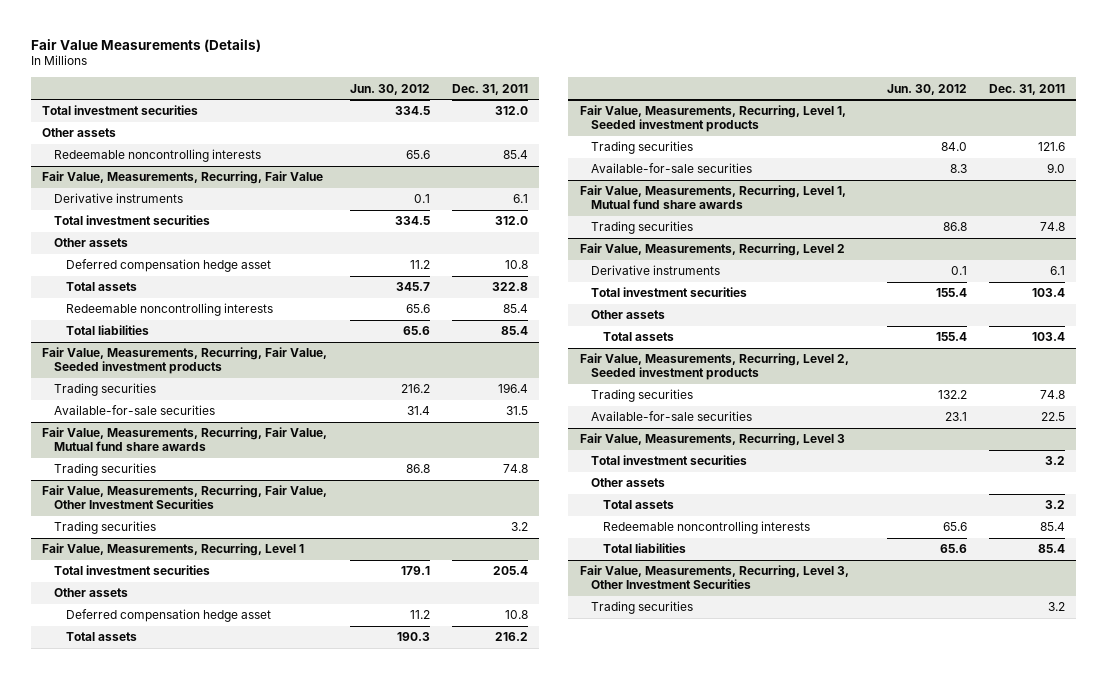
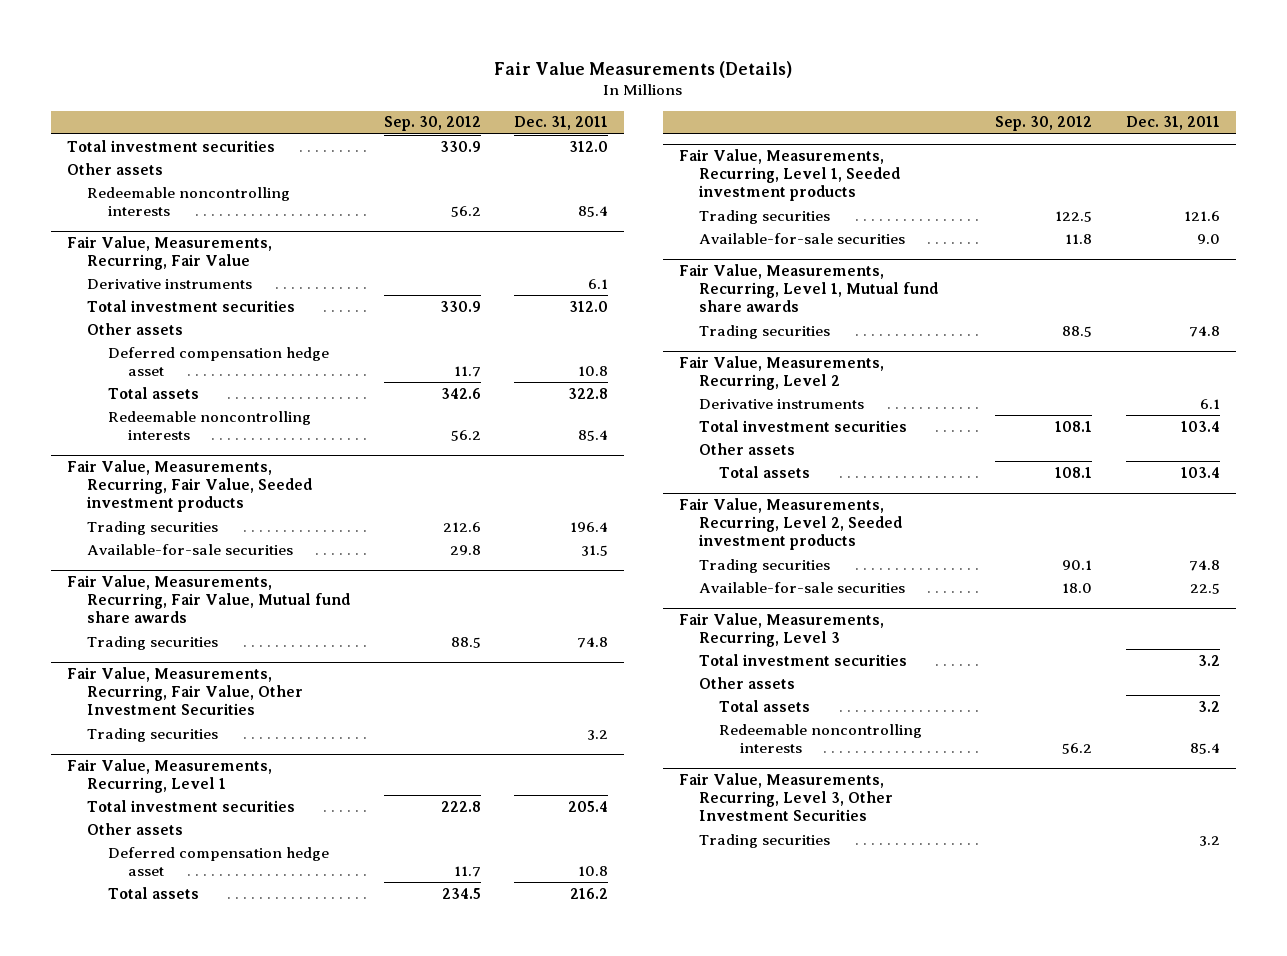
[349,83,430,95] Jun. 30, 2012 -> none
none -> [383,116,481,132] Sep. 30, 2012
[65,325,149,336] Total liabilities -> none
[602,543,686,554] Total liabilities -> none

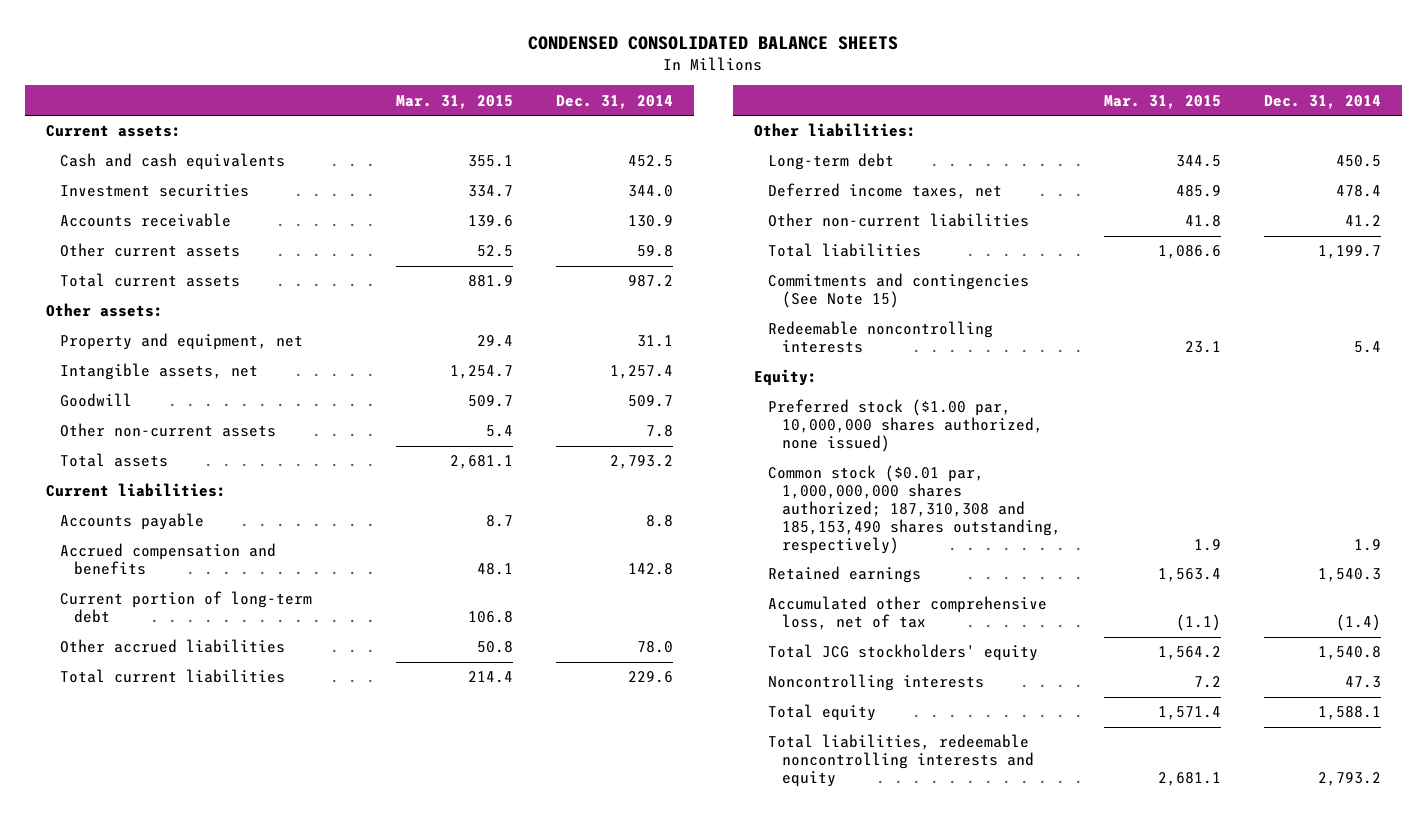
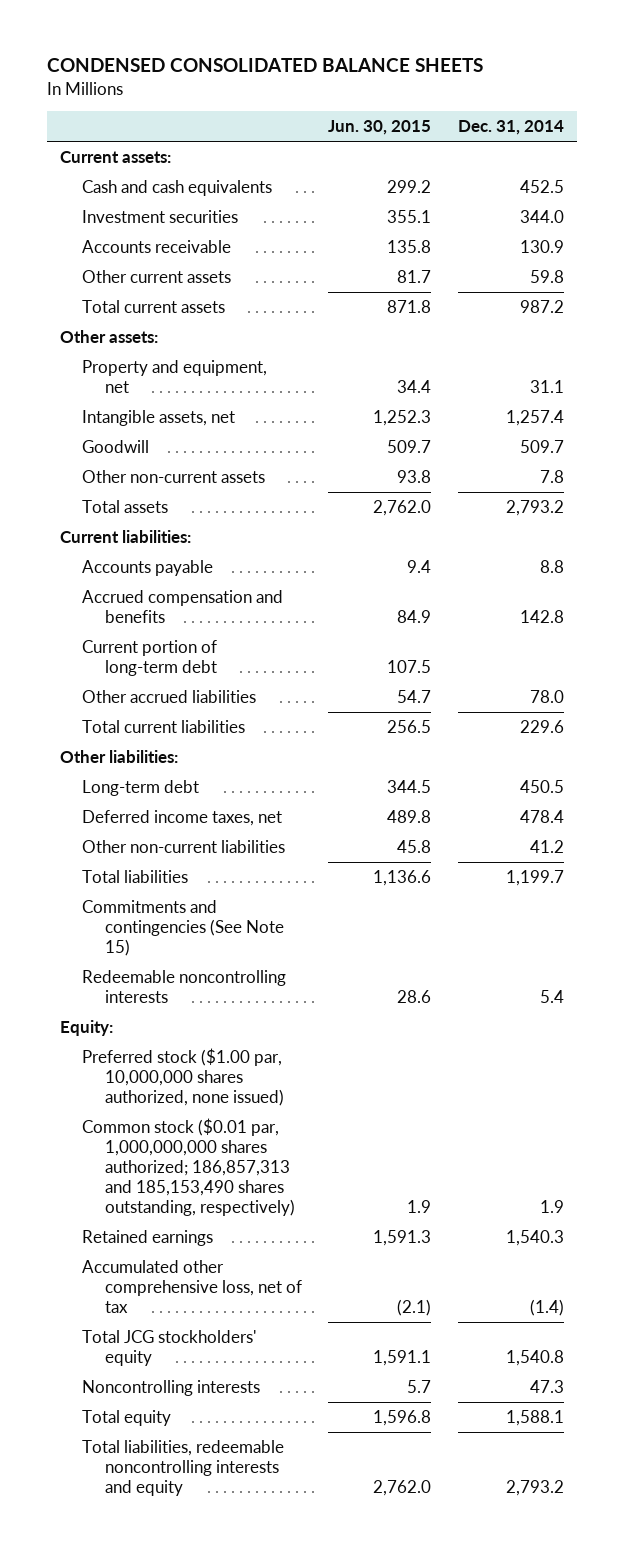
[396,94,514,109] Mar. 31, 2015 -> none
none -> [328,120,432,136] Jun. 30, 2015
[768,465,1062,554] Common stock ($0.01 par, 1,000,000,000 shares authorized; 187,310,308 and 185,153,490 shares outstanding, respectively) -> [82,1117,295,1217] Common stock ($0.01 par, 1,000,000,000 shares authorized; 186,857,313 and 185,153,490 shares outstanding, respectively)

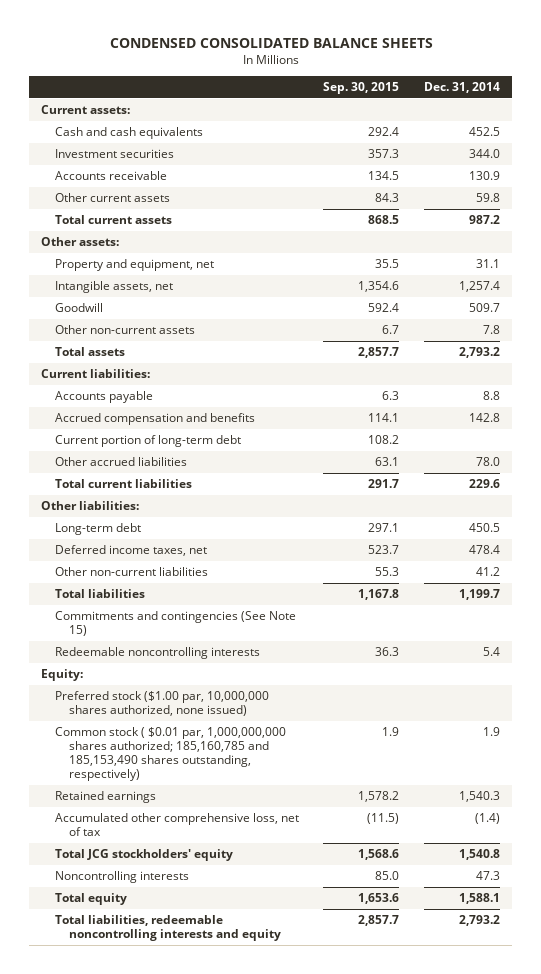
[328,120,432,136] Jun. 30, 2015 -> none
none -> [323,82,400,95] Sep. 30, 2015
[82,1117,295,1217] Common stock ($0.01 par, 1,000,000,000 shares authorized; 186,857,313 and 185,153,490 shares outstanding, respectively) -> [55,727,287,782] Common stock ( $0.01 par, 1,000,000,000 shares authorized; 185,160,785 and 185,153,490 shares outstanding, respectively)

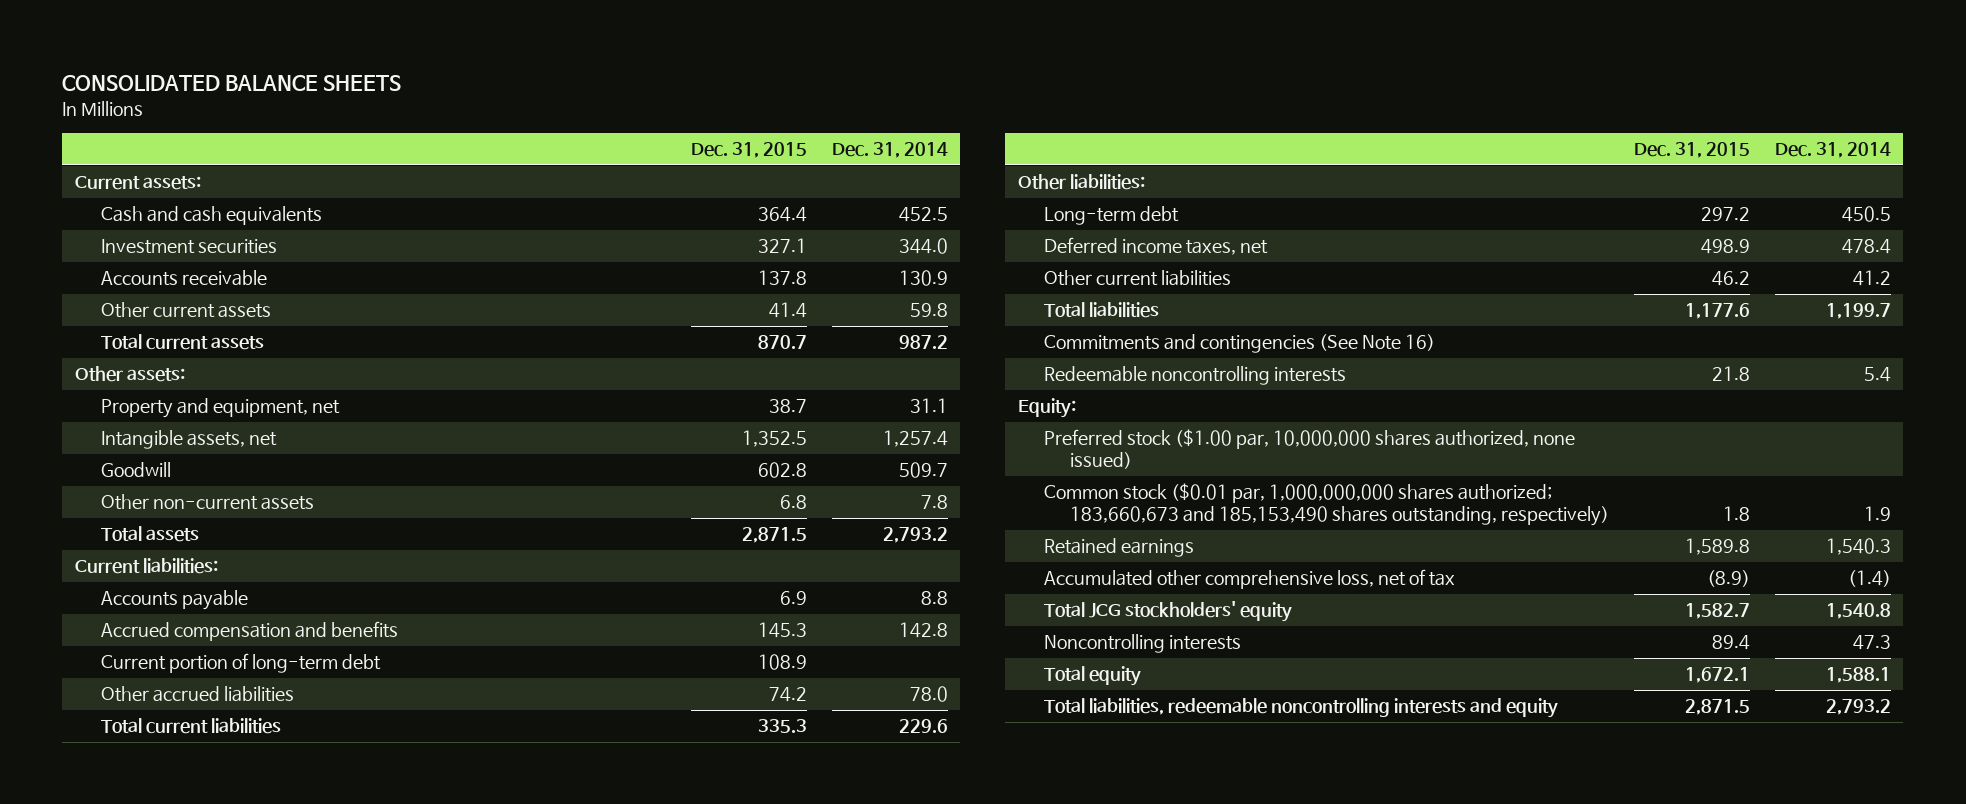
[109,38,433,49] CONDENSED CONSOLIDATED BALANCE SHEETS -> [62,75,402,92] CONSOLIDATED BALANCE SHEETS
[323,82,400,95] Sep. 30, 2015 -> none
none -> [690,142,807,159] Dec. 31, 2015
[55,567,209,577] Other non-current liabilities -> [1043,270,1231,287] Other current liabilities
[55,611,297,637] Commitments and contingencies (See Note 15) -> [1043,334,1435,354] Commitments and contingencies (See Note 16)
[55,727,287,782] Common stock ( $0.01 par, 1,000,000,000 shares authorized; 185,160,785 and 185,153,490 shares outstanding, respectively) -> [1043,483,1609,527] Common stock ($0.01 par, 1,000,000,000 shares authorized; 183,660,673 and 185,153,490 shares outstanding, respectively)

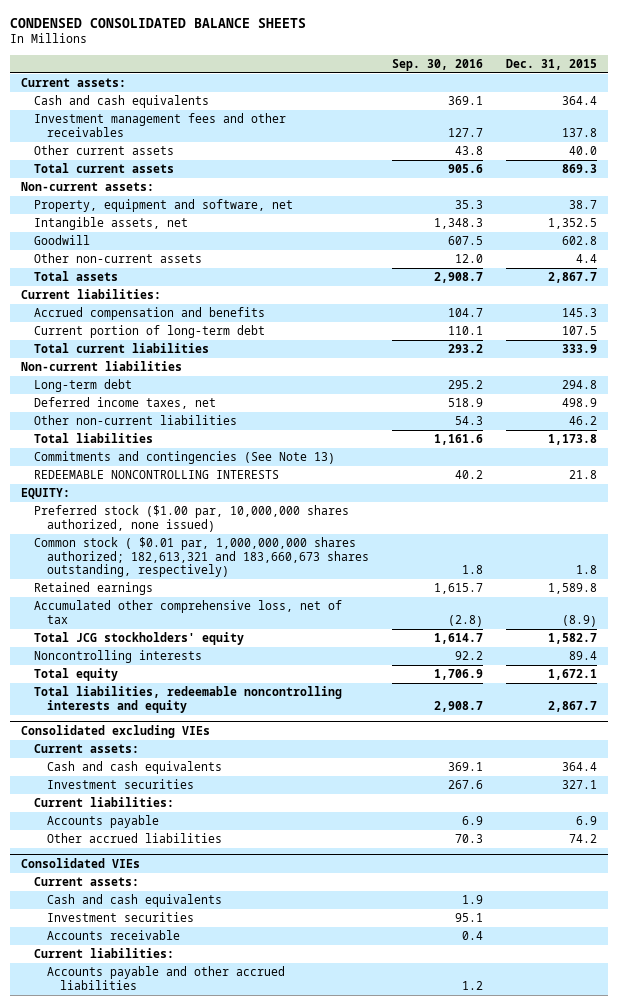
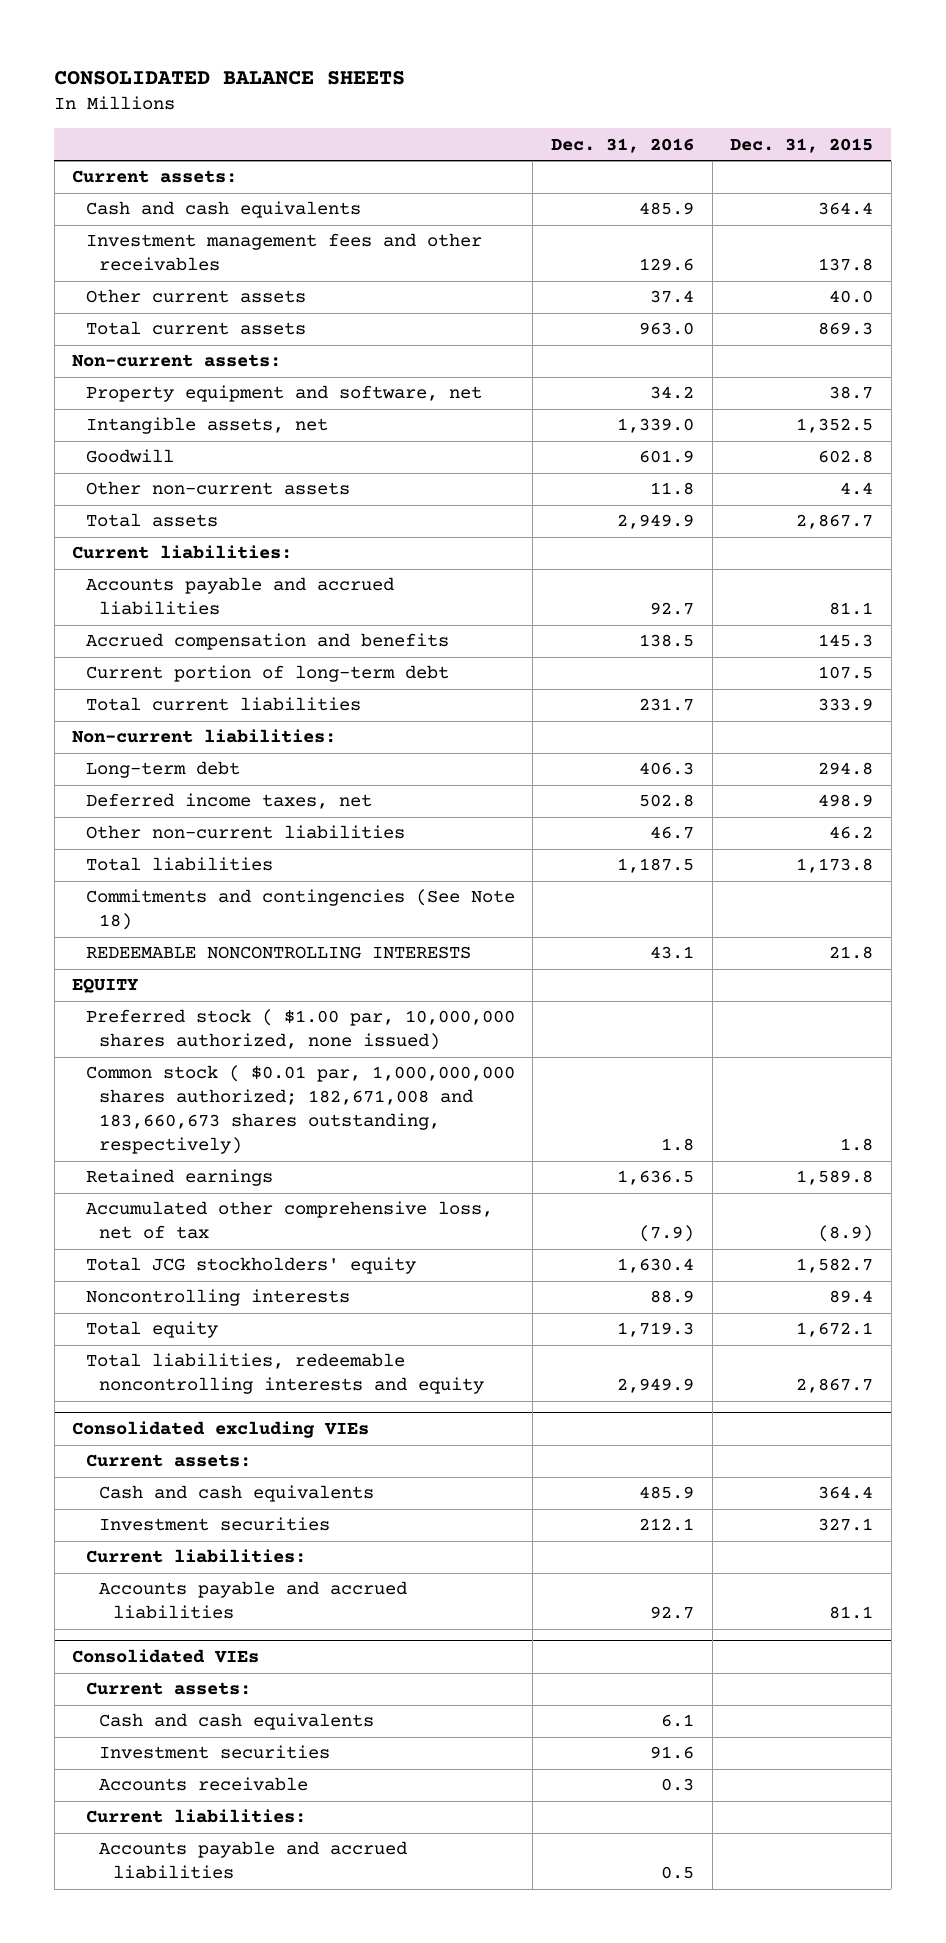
[9,17,306,28] CONDENSED CONSOLIDATED BALANCE SHEETS -> [54,70,406,85] CONSOLIDATED BALANCE SHEETS
[392,58,484,71] Sep. 30, 2016 -> none
none -> [550,137,694,153] Dec. 31, 2016
[34,199,294,213] Property, equipment and software, net -> [85,385,482,403] Property equipment and software, net
none -> [85,577,394,616] Accounts payable and accrued liabilities
[21,361,183,372] Non-current liabilities -> [72,729,337,744] Non-current liabilities:
[34,451,336,465] Commitments and contingencies (See Note 13) -> [85,889,515,931] Commitments and contingencies (See Note 18)
[21,488,71,500] EQUITY: -> [72,978,140,994] EQUITY
[34,505,350,532] Preferred stock ($1.00 par, 10,000,000 shares authorized, none issued) -> [85,1009,515,1051] Preferred stock ( $1.00 par, 10,000,000 shares authorized, none issued)
[34,537,370,578] Common stock ( $0.01 par, 1,000,000,000 shares authorized; 182,613,321 and 183,660,673 shares outstanding, respectively) -> [85,1065,515,1155] Common stock ( $0.01 par, 1,000,000,000 shares authorized; 182,671,008 and 183,660,673 shares outstanding, respectively)
[47,815,160,829] Accounts payable -> none
[47,833,223,844] Other accrued liabilities -> none
none -> [99,1581,408,1620] Accounts payable and accrued liabilities
[47,966,286,990] Accounts payable and other accrued liabilities -> [99,1841,408,1880] Accounts payable and accrued liabilities

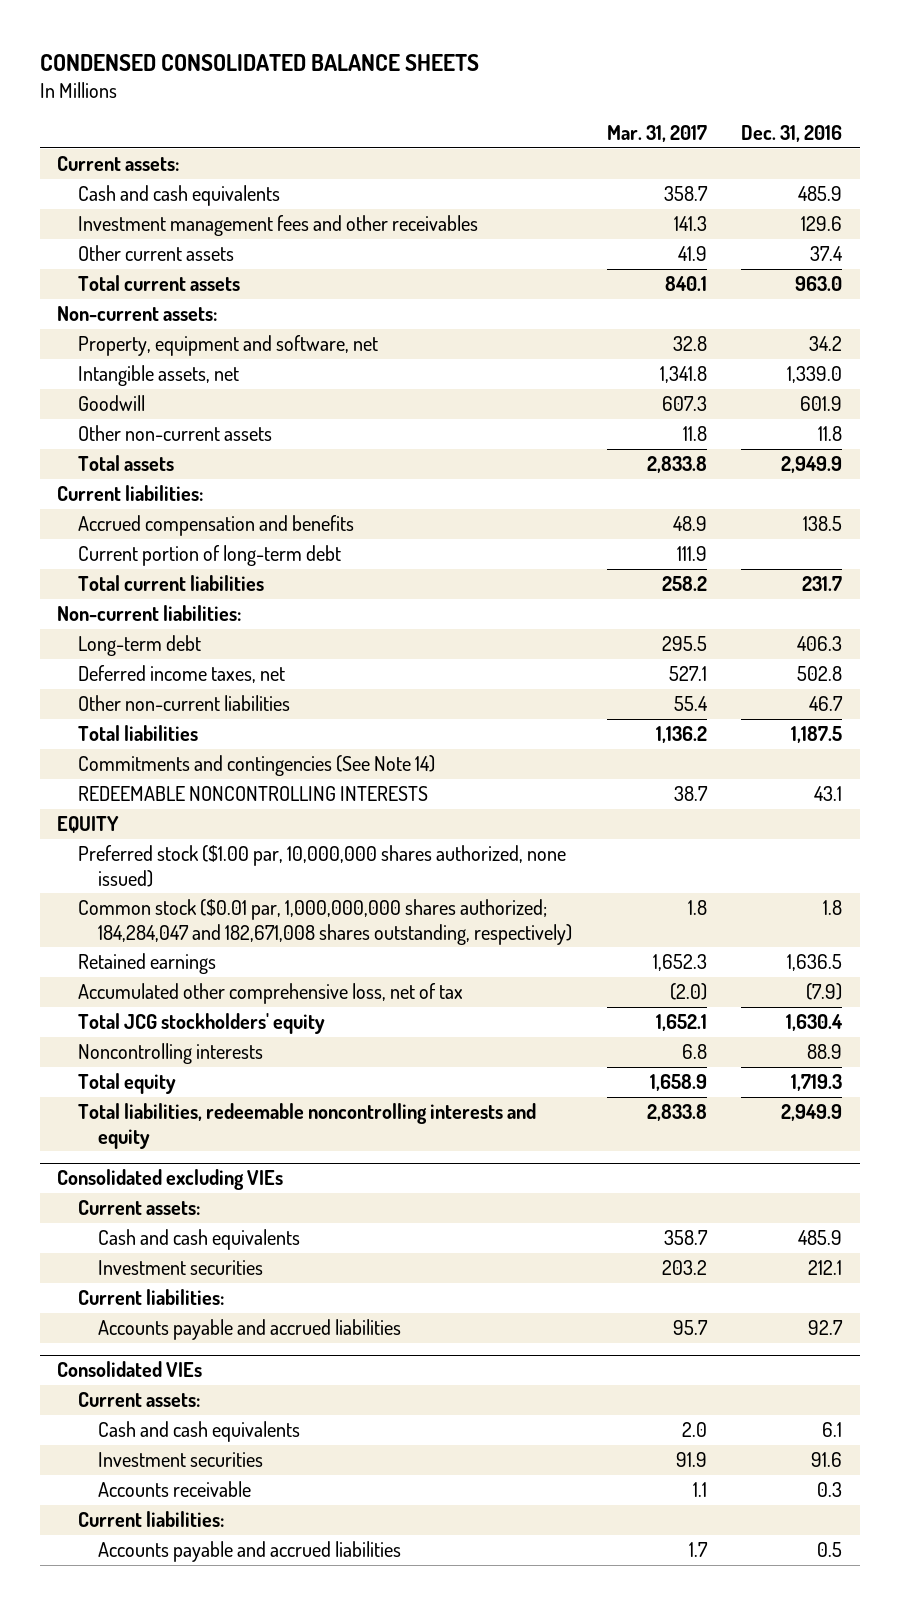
[54,70,406,85] CONSOLIDATED BALANCE SHEETS -> [39,53,479,71] CONDENSED CONSOLIDATED BALANCE SHEETS
[730,137,874,153] Dec. 31, 2015 -> none
none -> [606,125,707,143] Mar. 31, 2017
[85,385,482,403] Property equipment and software, net -> [77,335,378,357] Property, equipment and software, net
[85,577,394,616] Accounts payable and accrued liabilities -> none
[85,889,515,931] Commitments and contingencies (See Note 18) -> [77,755,435,777] Commitments and contingencies (See Note 14)
[85,1009,515,1051] Preferred stock ( $1.00 par, 10,000,000 shares authorized, none issued) -> [77,845,566,887] Preferred stock ($1.00 par, 10,000,000 shares authorized, none issued)
[85,1065,515,1155] Common stock ( $0.01 par, 1,000,000,000 shares authorized; 182,671,008 and 183,660,673 shares outstanding, respectively) -> [77,899,573,945] Common stock ($0.01 par, 1,000,000,000 shares authorized; 184,284,047 and 182,671,008 shares outstanding, respectively)

